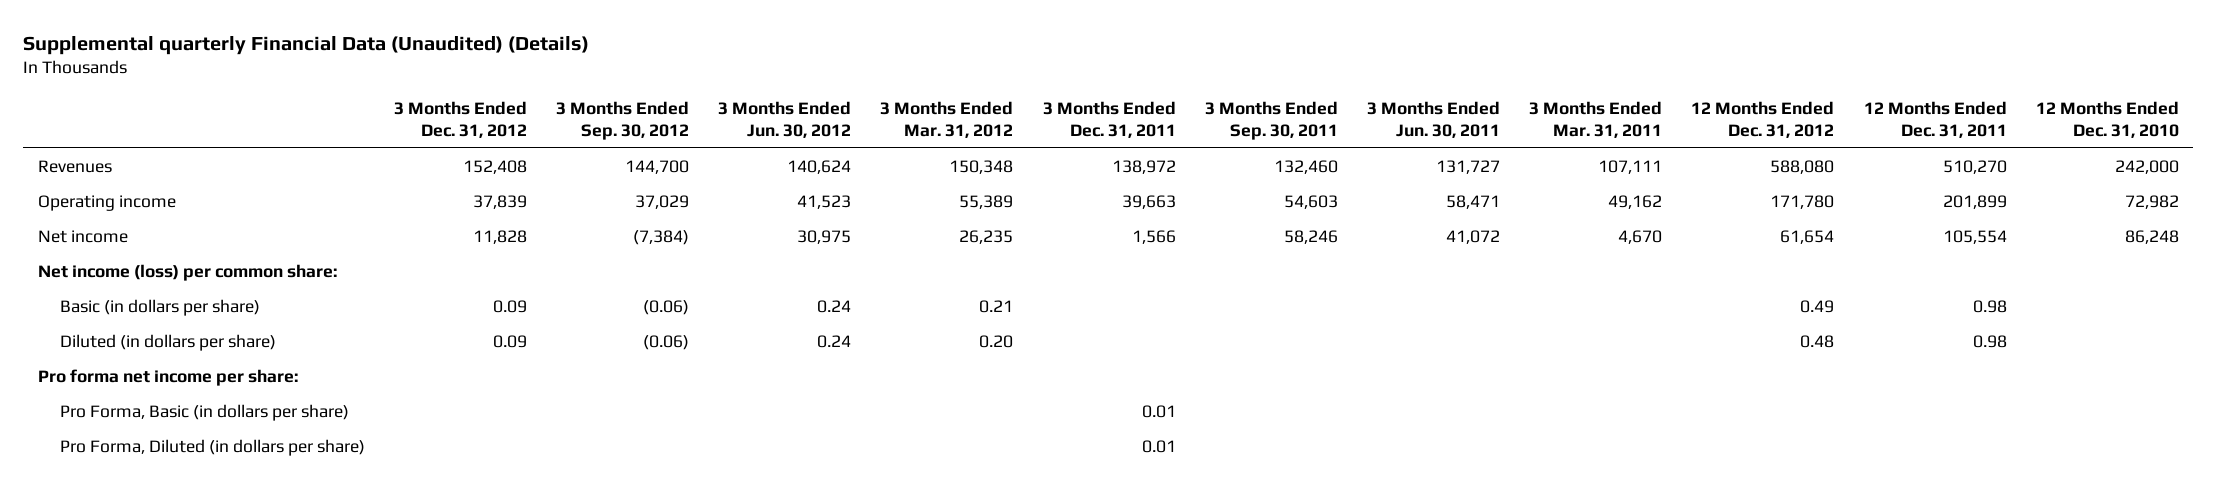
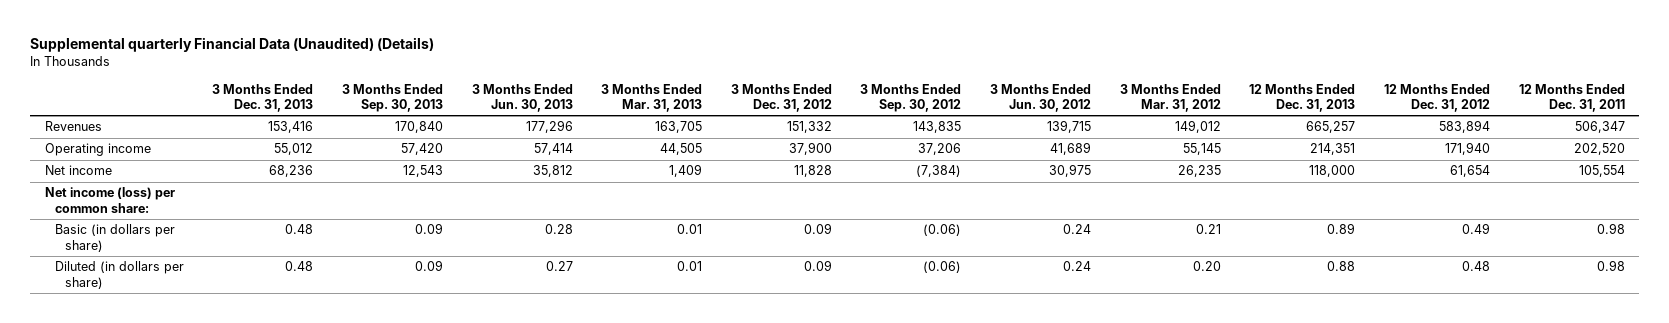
[1042,100,1176,138] 3 Months Ended Dec. 31, 2011 -> none
[1204,100,1338,140] 3 Months Ended Sep. 30, 2011 -> none
[1367,100,1501,138] 3 Months Ended Jun. 30, 2011 -> none
[1529,100,1663,138] 3 Months Ended Mar. 31, 2011 -> none
[2035,100,2179,138] 12 Months Ended Dec. 31, 2010 -> none
none -> [212,83,314,112] 3 Months Ended Dec. 31, 2013
none -> [341,83,443,112] 3 Months Ended Sep. 30, 2013
none -> [471,83,573,112] 3 Months Ended Jun. 30, 2013
none -> [601,83,703,112] 3 Months Ended Mar. 31, 2013
none -> [1249,83,1356,112] 12 Months Ended Dec. 31, 2013
[462,160,527,175] 152,408 -> [786,121,832,134] 151,332
[625,160,690,175] 144,700 -> [913,121,962,134] 143,835
[787,160,852,175] 140,624 -> [1047,120,1092,134] 139,715
[949,160,1014,175] 150,348 -> [1174,120,1221,134] 149,012
[1770,160,1835,175] 588,080 -> [1439,120,1491,134] 583,894
[1942,160,2007,175] 510,270 -> [1574,121,1625,134] 506,347
[472,195,527,210] 37,839 -> [788,142,832,156] 37,900
[635,195,690,210] 37,029 -> [918,143,962,156] 37,206
[797,195,852,210] 41,523 -> [1050,142,1092,156] 41,689
[959,195,1014,210] 55,389 -> [1182,143,1221,156] 55,145
[1770,195,1835,210] 171,780 -> [1445,142,1491,156] 171,940
[1942,195,2007,210] 201,899 -> [1573,143,1625,156] 202,520
[37,369,298,387] Pro forma net income per share: -> none
[59,404,349,422] Pro Forma, Basic (in dollars per share) -> none
[59,439,365,457] Pro Forma, Diluted (in dollars per share) -> none

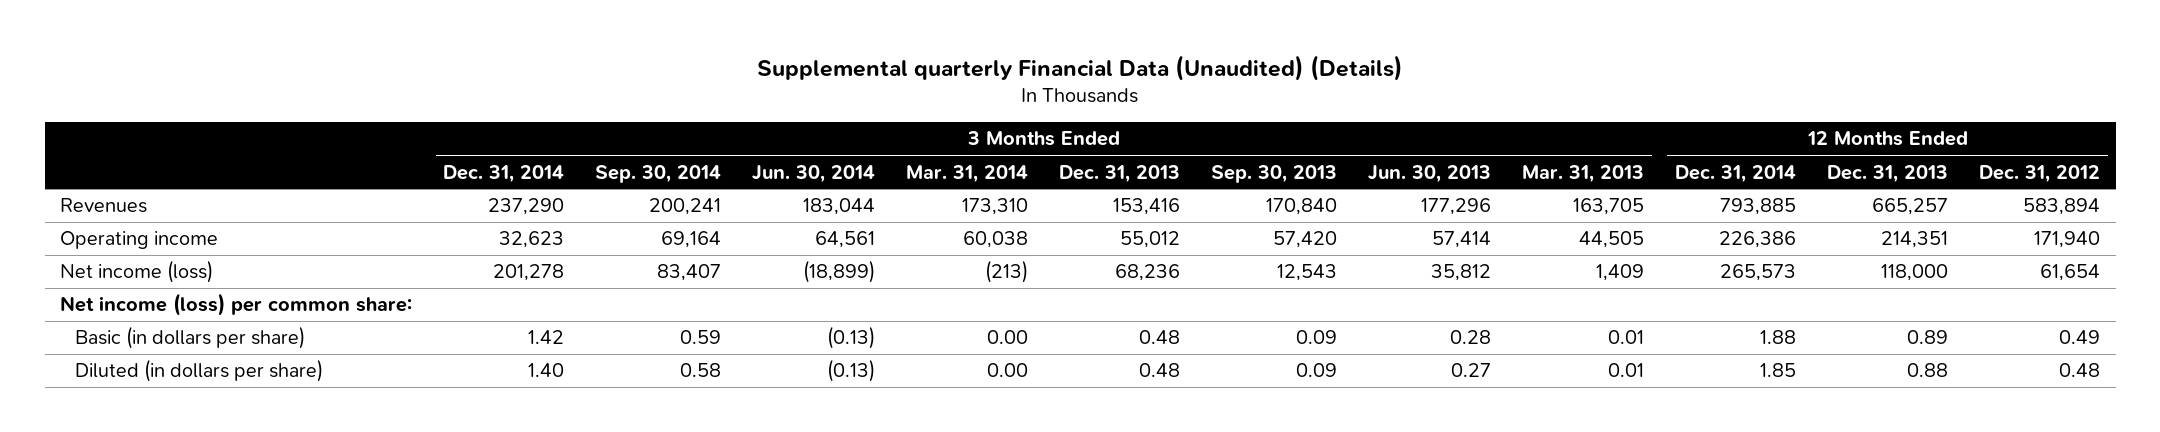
[730,83,832,112] 3 Months Ended Dec. 31, 2012 -> none
[860,83,962,112] 3 Months Ended Sep. 30, 2012 -> none
[990,83,1092,112] 3 Months Ended Jun. 30, 2012 -> none
[1119,83,1221,112] 3 Months Ended Mar. 31, 2012 -> none
[1518,83,1625,112] 12 Months Ended Dec. 31, 2011 -> none
none -> [443,164,565,183] Dec. 31, 2014
none -> [595,164,722,183] Sep. 30, 2014
none -> [752,164,876,183] Jun. 30, 2014
none -> [906,164,1029,183] Mar. 31, 2014
none -> [1675,164,1797,183] Dec. 31, 2014
[44,165,112,176] Net income -> [60,260,214,284] Net income (loss)

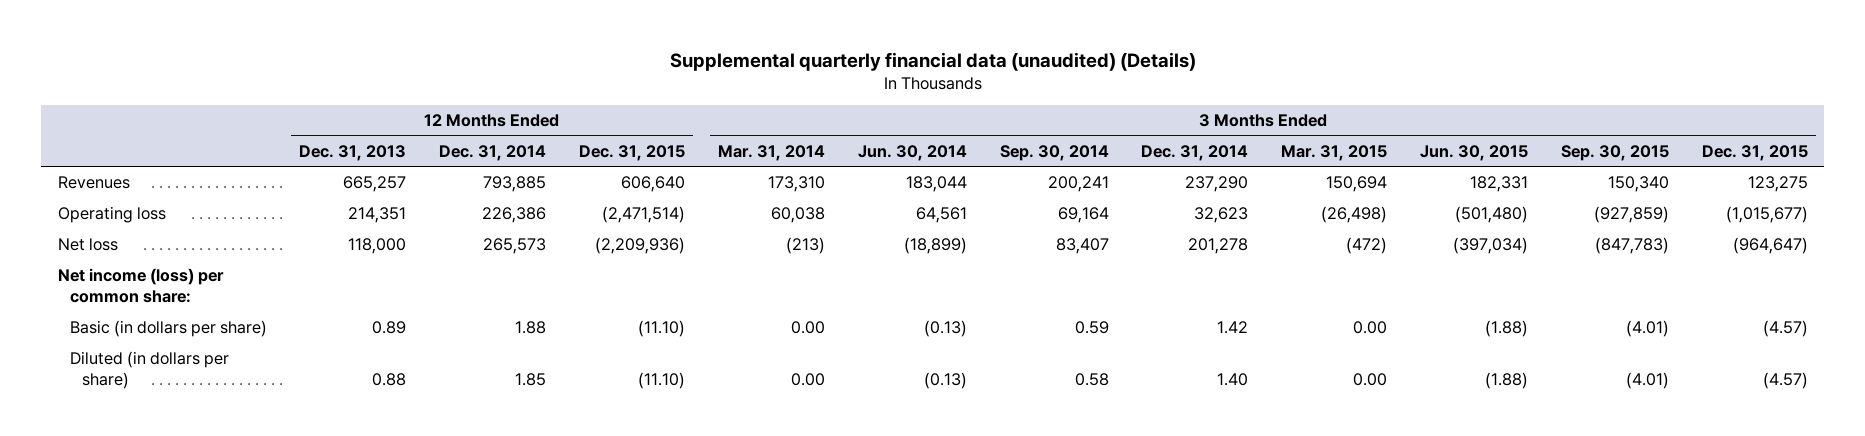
[757,54,1404,81] Supplemental quarterly Financial Data (Unaudited) (Details) -> [669,51,1196,71] Supplemental quarterly financial data (unaudited) (Details)
[1059,164,1181,183] Dec. 31, 2013 -> none
[1211,164,1338,183] Sep. 30, 2013 -> none
[1368,164,1492,183] Jun. 30, 2013 -> none
[1522,164,1645,183] Mar. 31, 2013 -> none
[1979,164,2101,183] Dec. 31, 2012 -> none
none -> [579,144,686,161] Dec. 31, 2015
none -> [1281,144,1388,161] Mar. 31, 2015
none -> [1420,144,1529,161] Jun. 30, 2015
none -> [1561,144,1670,161] Sep. 30, 2015
none -> [1701,144,1808,161] Dec. 31, 2015
[60,231,219,250] Operating income -> [57,206,166,224] Operating loss
[60,260,214,284] Net income (loss) -> [57,238,118,252] Net loss

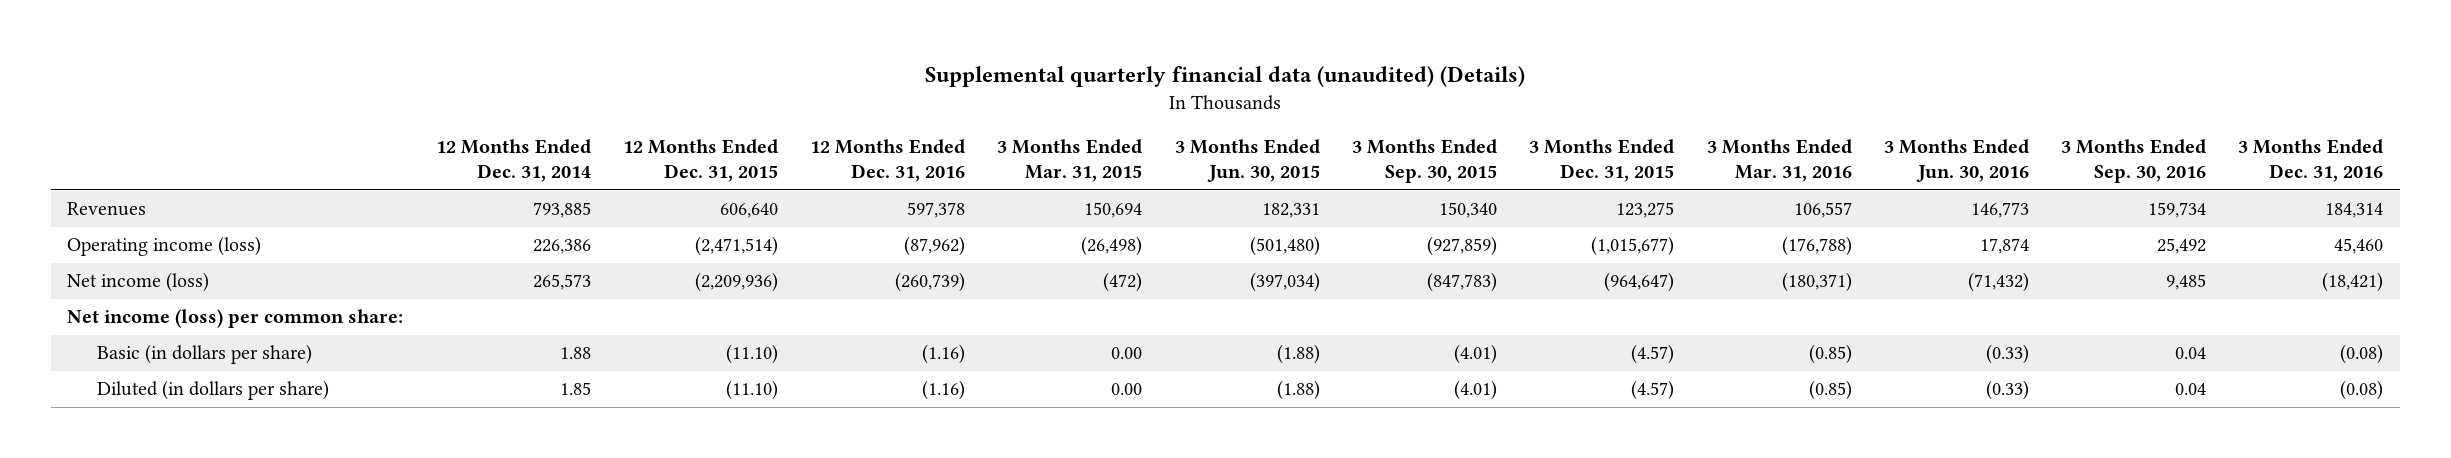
[299,144,407,161] Dec. 31, 2013 -> none
[717,144,825,161] Mar. 31, 2014 -> none
[857,144,967,161] Jun. 30, 2014 -> none
[999,144,1109,161] Sep. 30, 2014 -> none
[1141,144,1249,161] Dec. 31, 2014 -> none
none -> [810,138,966,183] 12 Months Ended Dec. 31, 2016
none -> [1706,138,1852,183] 3 Months Ended Mar. 31, 2016
none -> [1883,138,2029,183] 3 Months Ended Jun. 30, 2016
none -> [2061,138,2207,184] 3 Months Ended Sep. 30, 2016
none -> [2238,138,2384,183] 3 Months Ended Dec. 31, 2016
[57,206,166,224] Operating loss -> [67,236,262,257] Operating income (loss)
[57,238,118,252] Net loss -> [67,272,210,293] Net income (loss)

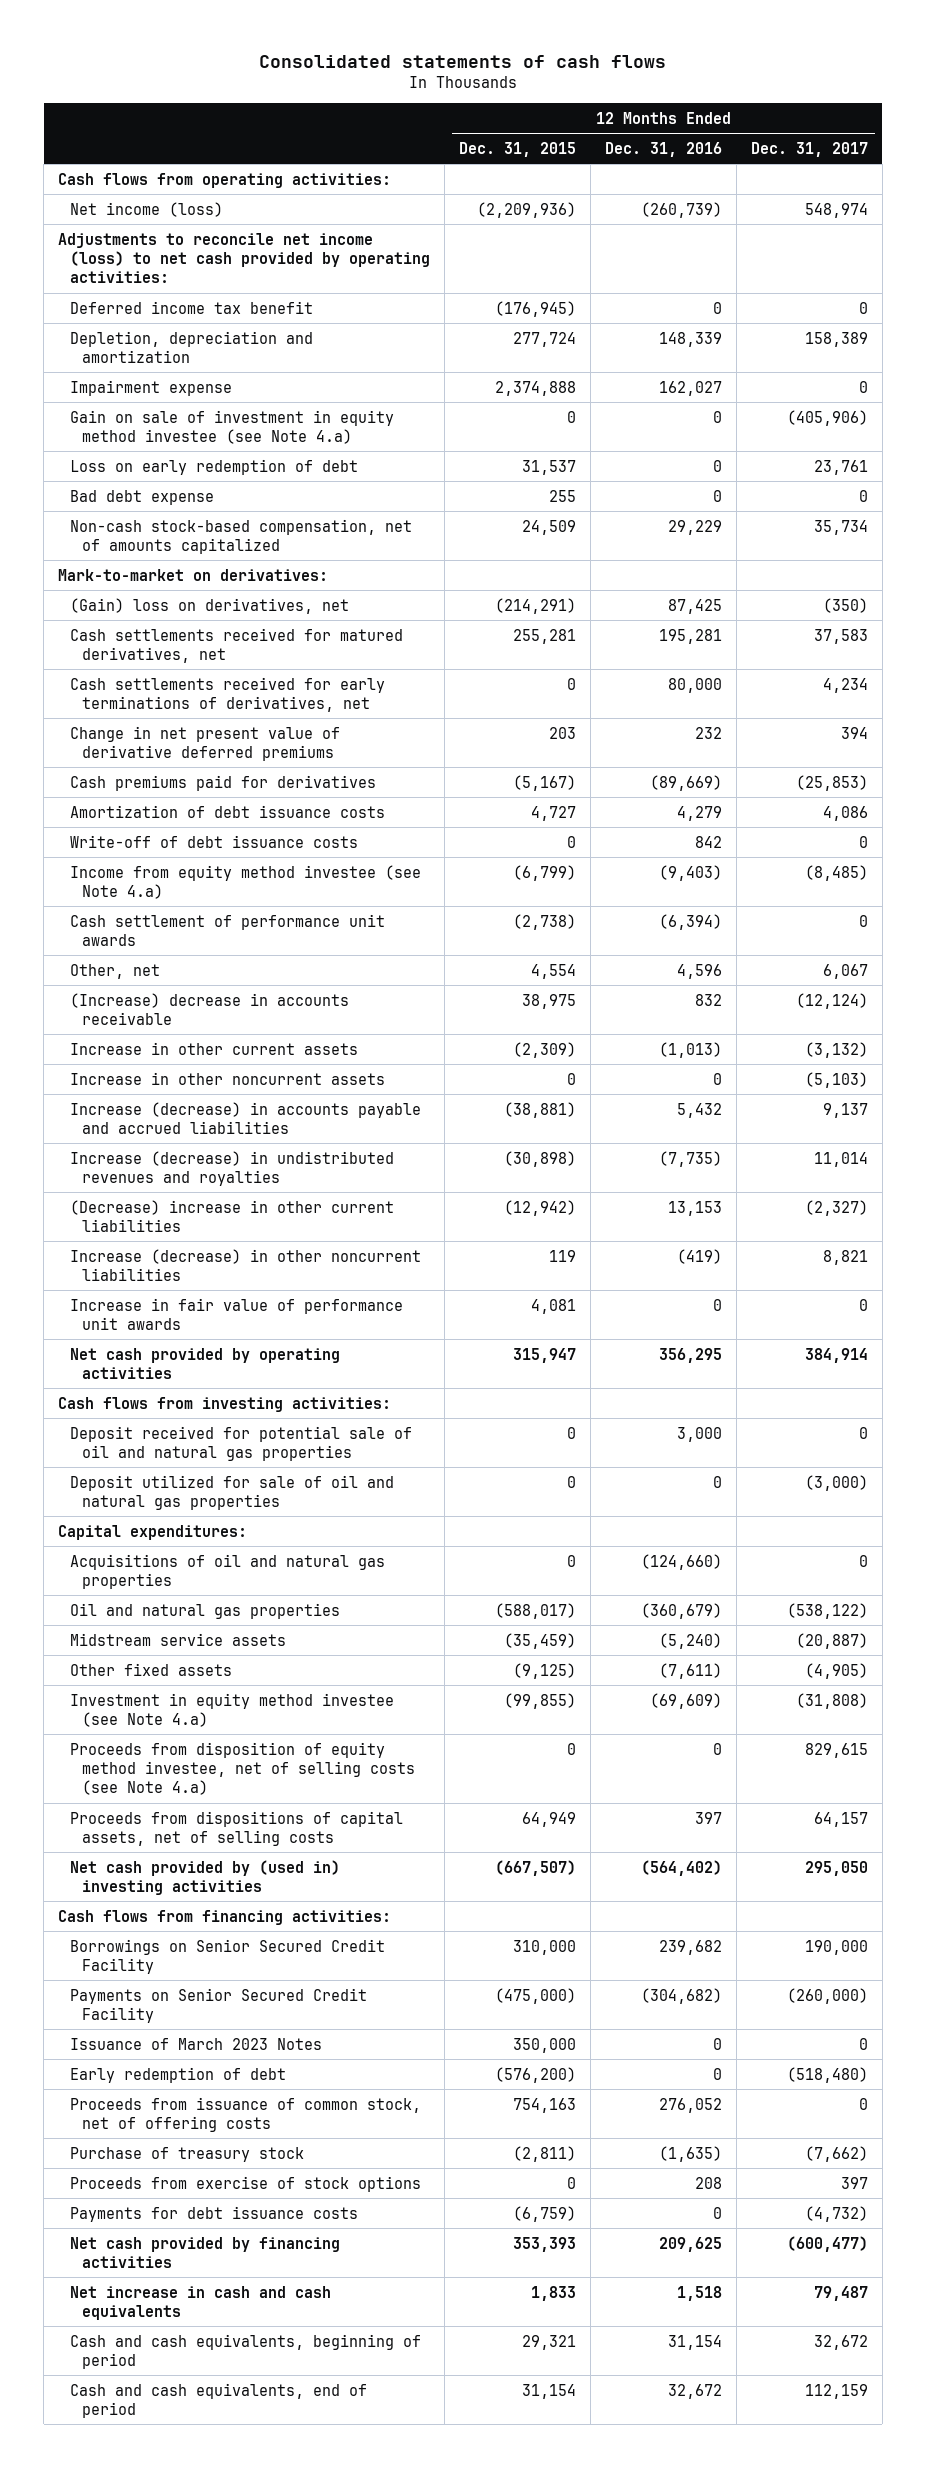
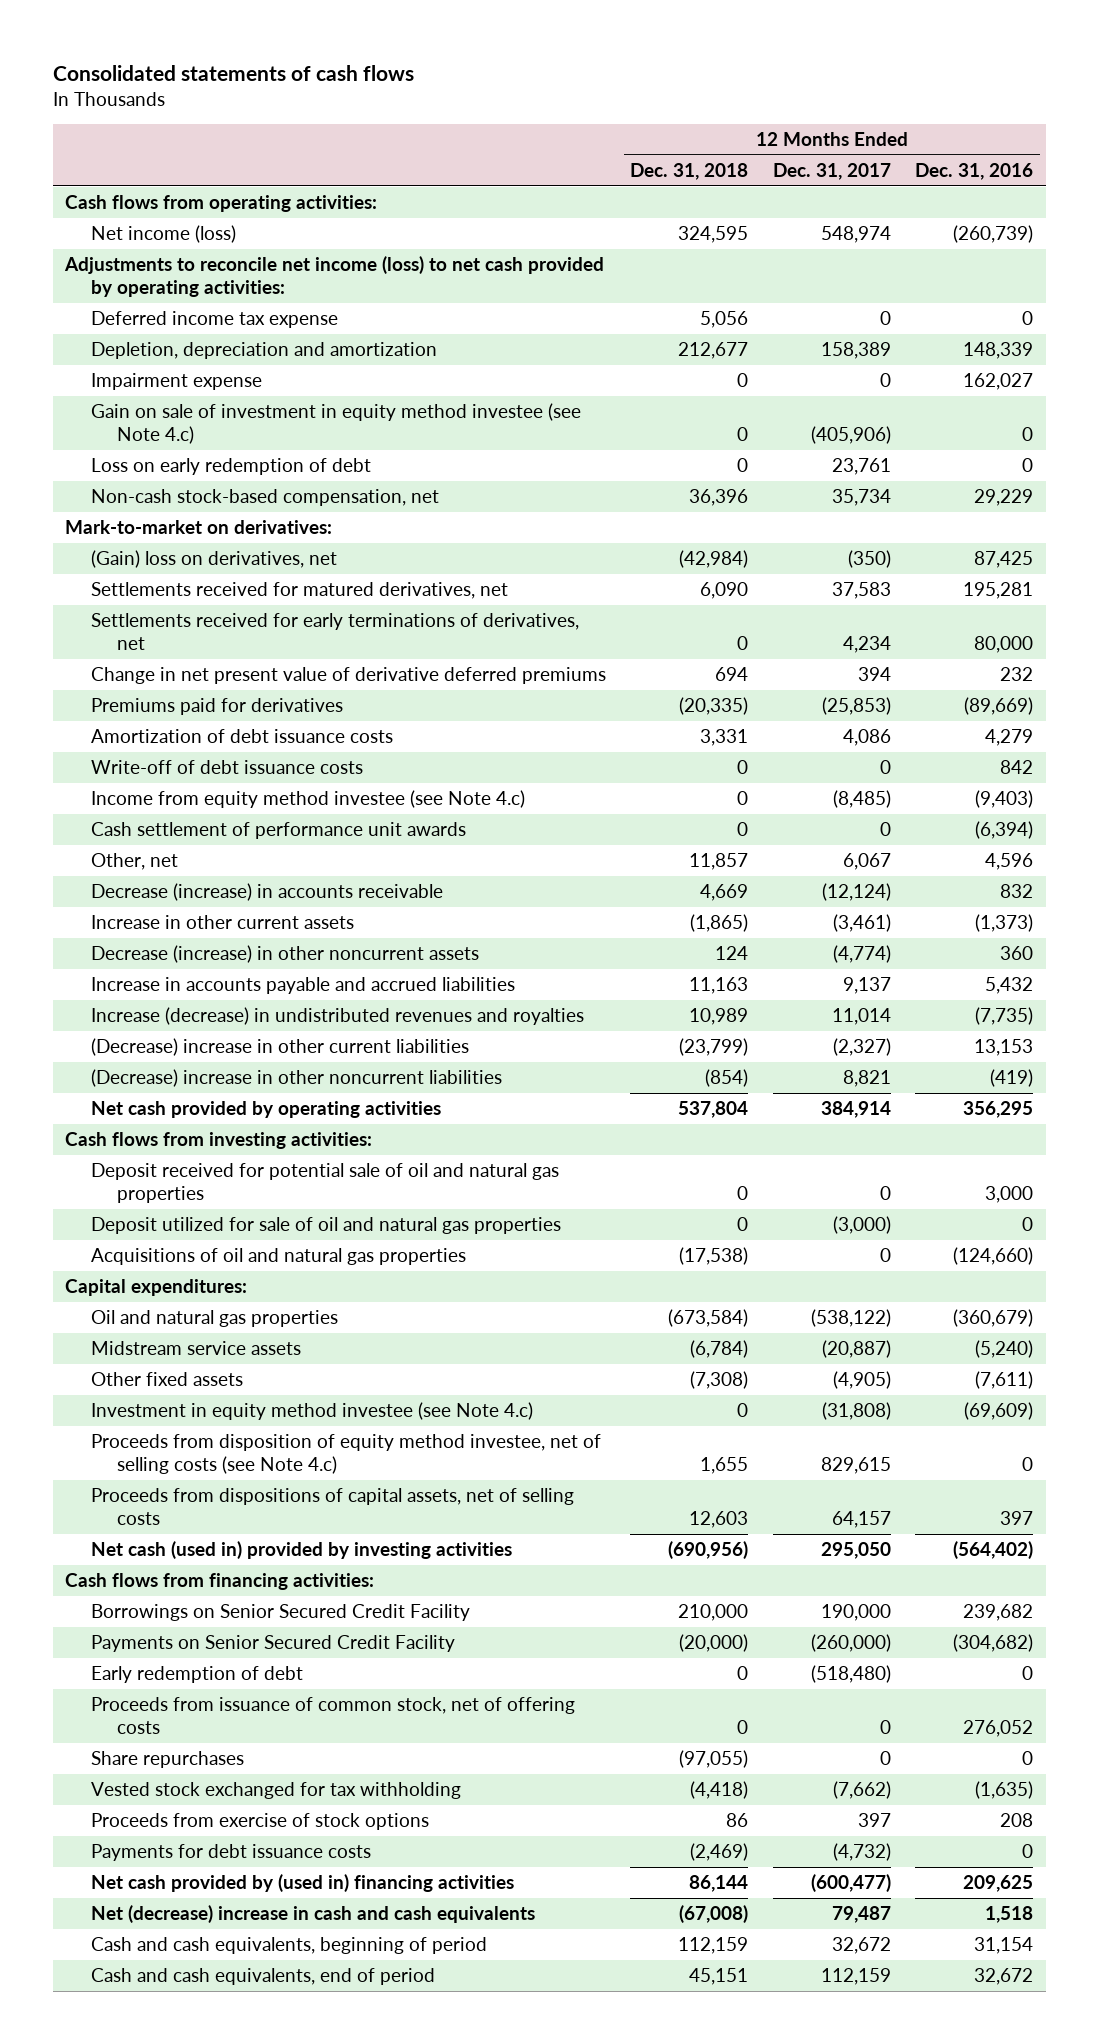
[459,142,577,158] Dec. 31, 2015 -> none
none -> [630,163,749,181] Dec. 31, 2018
[70,300,314,314] Deferred income tax benefit -> [90,311,338,329] Deferred income tax expense
[70,409,395,444] Gain on sale of investment in equity method investee (see Note 4.a) -> [90,403,581,444] Gain on sale of investment in equity method investee (see Note 4.c)
[70,489,215,505] Bad debt expense -> none
[70,518,413,554] Non-cash stock-based compensation, net of amounts capitalized -> [90,489,439,507] Non-cash stock-based compensation, net
[70,627,404,663] Cash settlements received for matured derivatives, net -> [90,582,508,600] Settlements received for matured derivatives, net
[70,676,386,712] Cash settlements received for early terminations of derivatives, net -> [90,613,579,650] Settlements received for early terminations of derivatives, net
[70,774,377,791] Cash premiums paid for derivatives -> [90,698,343,716] Premiums paid for derivatives
[70,864,422,899] Income from equity method investee (see Note 4.a) -> [90,790,525,809] Income from equity method investee (see Note 4.c)
[70,992,350,1025] (Increase) decrease in accounts receivable -> [90,883,443,902] Decrease (increase) in accounts receivable
[659,1041,723,1058] (1,013) -> [975,914,1034,933] (1,373)
[804,1041,868,1058] (3,132) -> [832,914,891,933] (3,461)
[70,1071,386,1085] Increase in other noncurrent assets -> [90,945,479,964] Decrease (increase) in other noncurrent assets
[713,1072,723,1085] 0 -> [1000,946,1034,961] 360
[804,1071,868,1088] (5,103) -> [832,945,891,964] (4,774)
[70,1101,422,1134] Increase (decrease) in accounts payable and accrued liabilities -> [90,977,515,995] Increase in accounts payable and accrued liabilities
[70,1297,404,1330] Increase in fair value of performance unit awards -> none
[70,1248,422,1281] Increase (decrease) in other noncurrent liabilities -> [90,1069,502,1088] (Decrease) increase in other noncurrent liabilities
[58,1524,248,1540] Capital expenditures: -> [64,1279,247,1297] Capital expenditures:
[70,1692,395,1727] Investment in equity method investee (see Note 4.a) -> [90,1402,533,1421] Investment in equity method investee (see Note 4.c)
[70,1741,415,1796] Proceeds from disposition of equity method investee, net of selling costs (see Note 4.a) -> [90,1434,601,1474] Proceeds from disposition of equity method investee, net of selling costs (see Note 4.c)
[70,1859,341,1895] Net cash provided by (used in) investing activities -> [90,1541,512,1560] Net cash (used in) provided by investing activities
[70,2037,323,2050] Issuance of March 2023 Notes -> none
none -> [90,1751,244,1769] Share repurchases
[70,2146,305,2162] Purchase of treasury stock -> [90,1782,461,1800] Vested stock exchanged for tax withholding
[70,2236,341,2268] Net cash provided by financing activities -> [90,1874,514,1893] Net cash provided by (used in) financing activities
[70,2285,332,2320] Net increase in cash and cash equivalents -> [90,1905,535,1924] Net (decrease) increase in cash and cash equivalents

